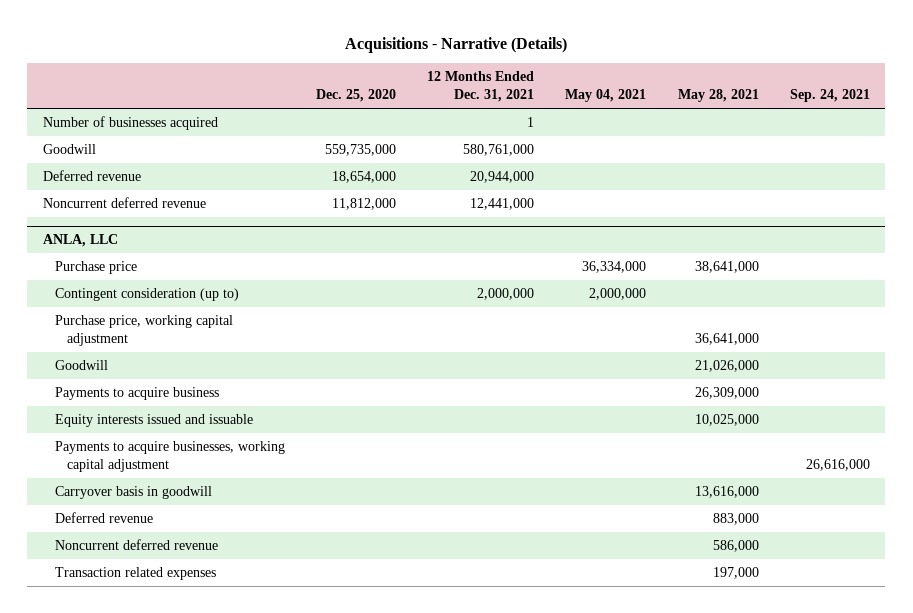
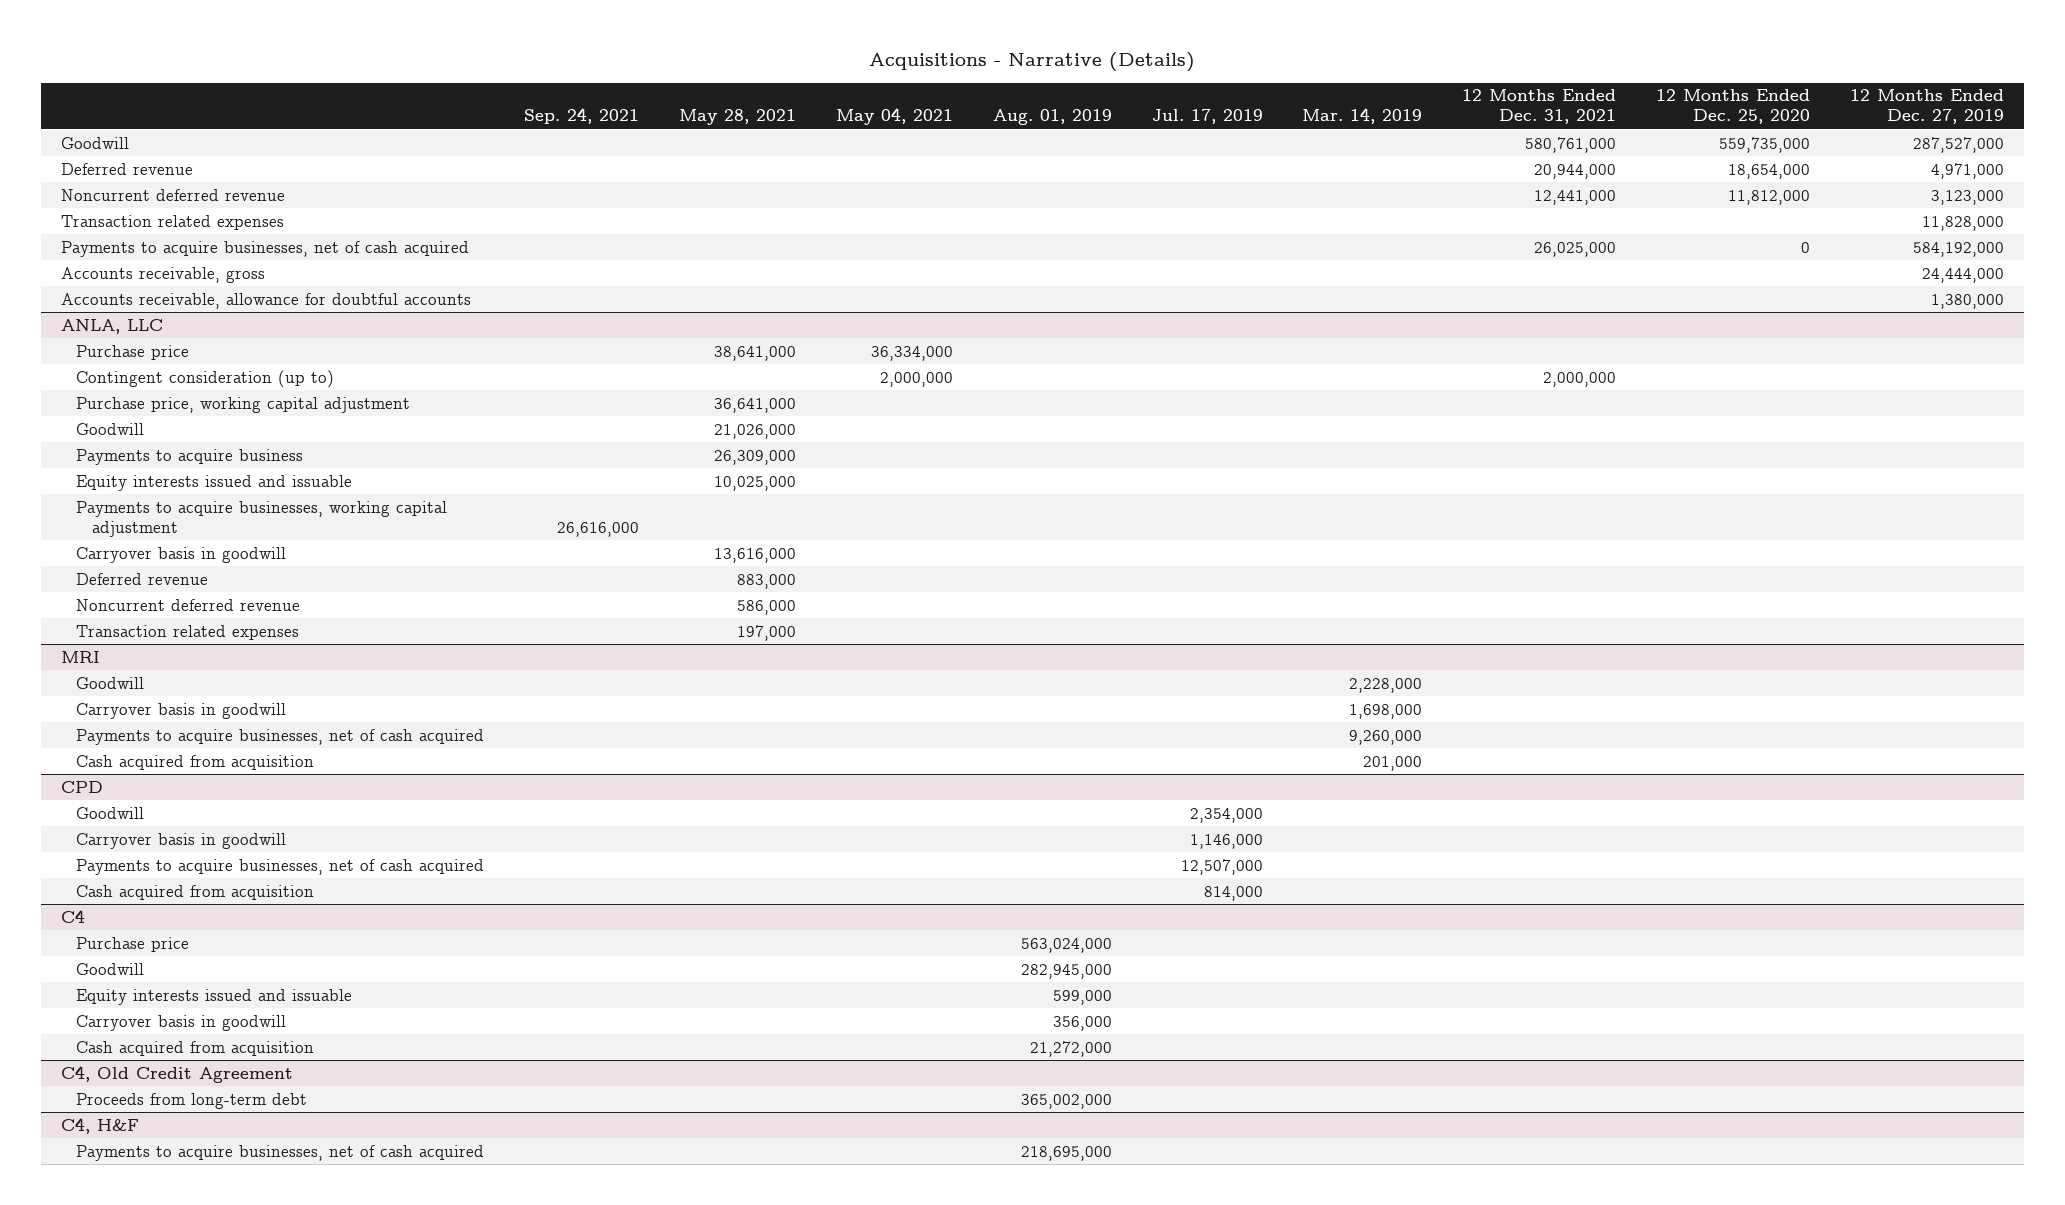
[315,89,396,103] Dec. 25, 2020 -> none
none -> [992,109,1112,126] Aug. 01, 2019
none -> [1151,109,1263,125] Jul. 17, 2019
none -> [1302,108,1423,125] Mar. 14, 2019
none -> [1656,89,1811,125] 12 Months Ended Dec. 25, 2020
none -> [1850,89,2005,125] 12 Months Ended Dec. 27, 2019
[42,116,218,131] Number of businesses acquired -> none
none -> [60,214,284,230] Transaction related expenses
none -> [60,240,469,257] Payments to acquire businesses, net of cash acquired
none -> [60,266,265,283] Accounts receivable, gross
none -> [60,292,471,309] Accounts receivable, allowance for doubtful accounts
none -> [60,650,100,663] MRI
none -> [76,676,145,689] Goodwill
none -> [76,702,287,719] Carryover basis in goodwill
none -> [76,728,485,745] Payments to acquire businesses, net of cash acquired
none -> [76,754,315,770] Cash acquired from acquisition
none -> [60,780,103,793] CPD
none -> [76,806,145,819] Goodwill
none -> [76,832,287,849] Carryover basis in goodwill
none -> [76,858,485,875] Payments to acquire businesses, net of cash acquired
none -> [76,884,315,900] Cash acquired from acquisition
none -> [60,909,85,923] C4
none -> [76,936,190,952] Purchase price
none -> [76,962,145,975] Goodwill
none -> [76,988,353,1005] Equity interests issued and issuable
none -> [76,1014,287,1031] Carryover basis in goodwill
none -> [76,1040,315,1056] Cash acquired from acquisition
none -> [60,1065,293,1083] C4, Old Credit Agreement
none -> [76,1092,308,1109] Proceeds from long-term debt
none -> [60,1117,139,1134] C4, H&F
none -> [76,1144,485,1161] Payments to acquire businesses, net of cash acquired

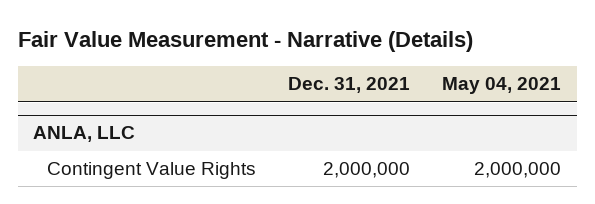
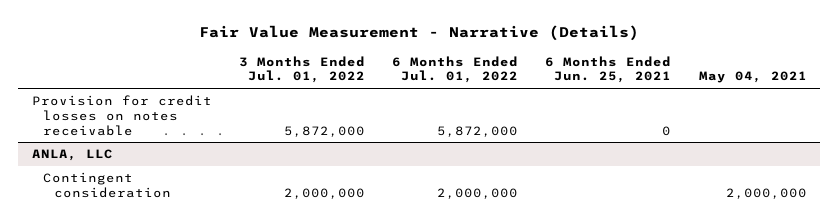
[288,77,411,94] Dec. 31, 2021 -> none
none -> [239,55,366,84] 3 Months Ended Jul. 01, 2022
none -> [392,55,519,84] 6 Months Ended Jul. 01, 2022
none -> [545,55,672,84] 6 Months Ended Jun. 25, 2021
none -> [31,95,212,136] Provision for credit losses on notes receivable
[47,162,257,180] Contingent Value Rights -> [43,172,172,198] Contingent consideration

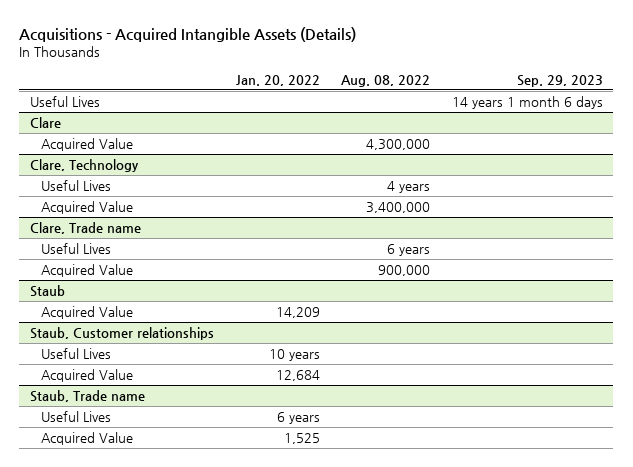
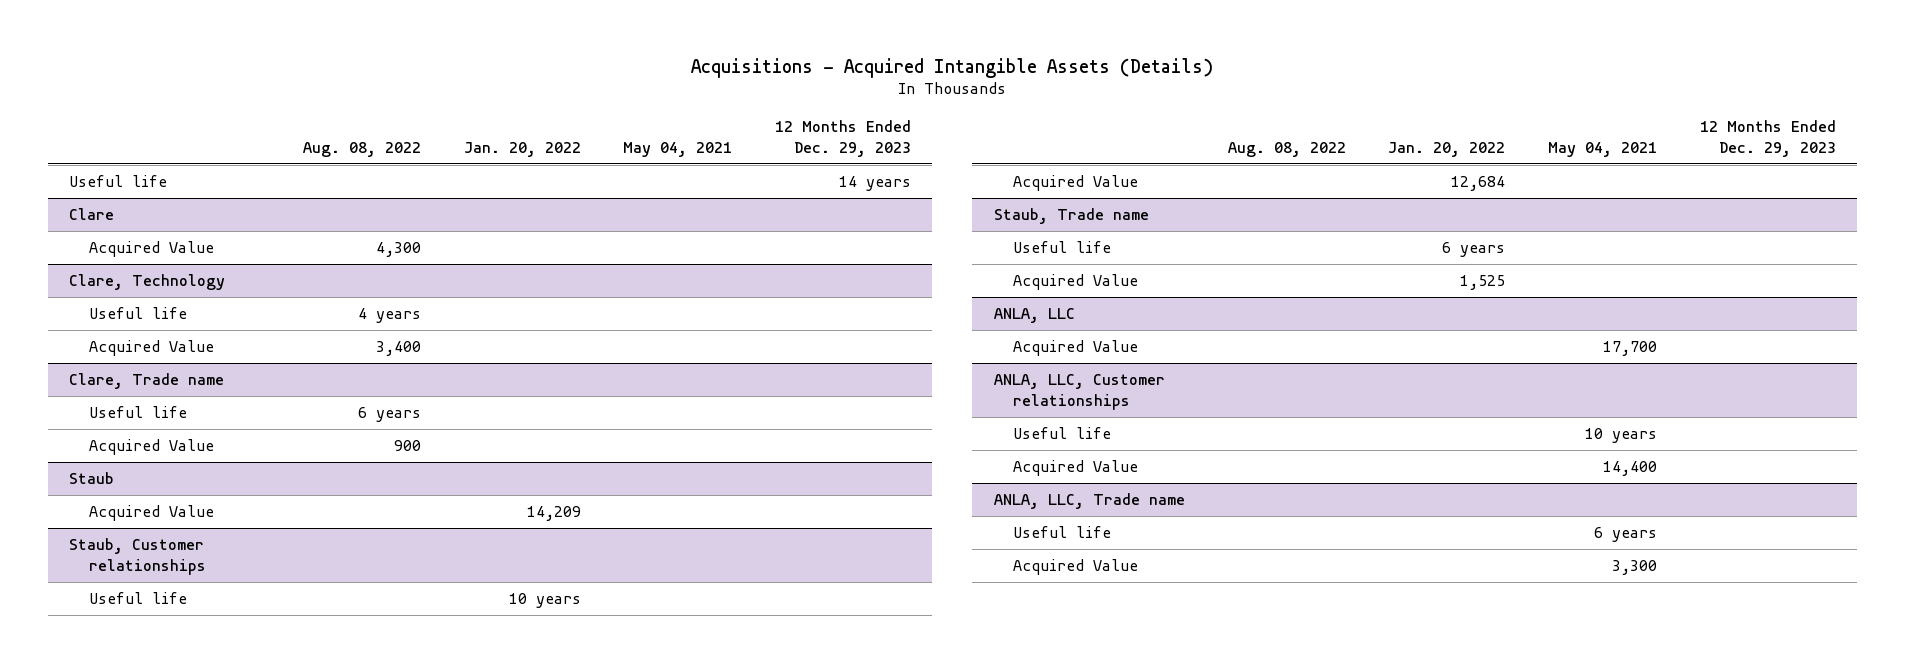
[516,74,603,87] Sep. 29, 2023 -> none
none -> [623,142,733,158] May 04, 2021
none -> [775,120,912,158] 12 Months Ended Dec. 29, 2023
[29,96,100,108] Useful Lives -> [69,174,168,187] Useful life
[366,139,431,151] 4,300,000 -> [375,241,421,257] 4,300
[41,180,112,192] Useful Lives -> [88,306,187,319] Useful life
[366,202,431,214] 3,400,000 -> [375,340,421,356] 3,400
[41,243,112,255] Useful Lives -> [88,405,187,418] Useful life
[378,265,431,277] 900,000 -> [393,439,421,451] 900
[41,348,112,360] Useful Lives -> [88,591,187,604] Useful life
[41,411,112,423] Useful Lives -> [1013,240,1112,253] Useful life
none -> [993,307,1075,323] ANLA, LLC
none -> [1013,339,1139,356] Acquired Value
none -> [993,373,1165,410] ANLA, LLC, Customer relationships
none -> [1013,426,1112,439] Useful life
none -> [1013,459,1139,476] Acquired Value
none -> [993,492,1185,509] ANLA, LLC, Trade name
none -> [1013,525,1112,538] Useful life
none -> [1013,558,1139,575] Acquired Value

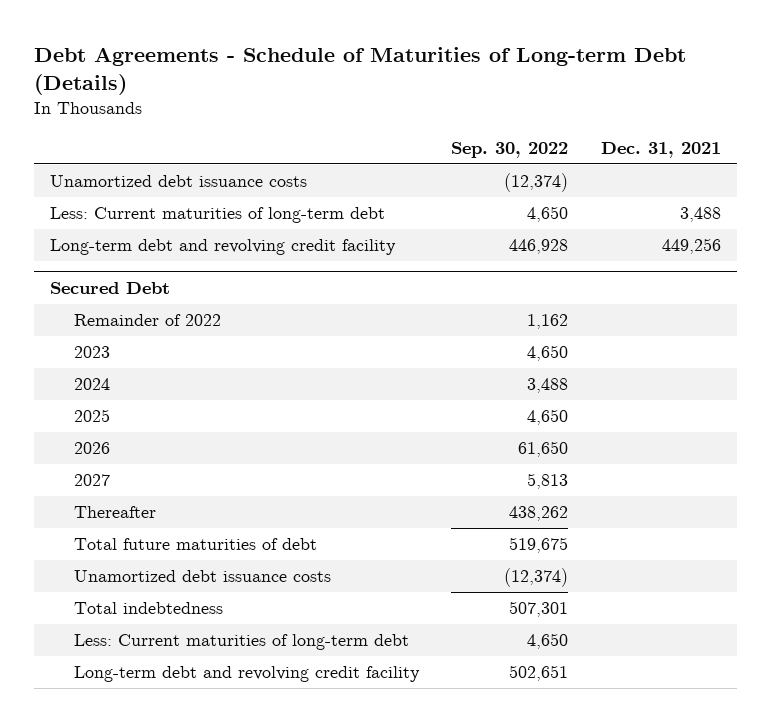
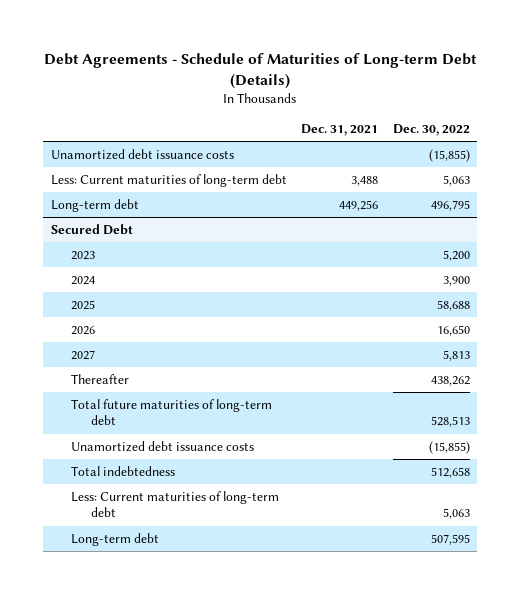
[451,141,569,158] Sep. 30, 2022 -> none
none -> [392,123,470,136] Dec. 30, 2022
[50,239,397,256] Long-term debt and revolving credit facility -> [50,198,139,212] Long-term debt
[73,314,221,327] Remainder of 2022 -> none
[73,538,317,551] Total future maturities of debt -> [70,398,272,426] Total future maturities of long-term debt
[73,666,420,683] Long-term debt and revolving credit facility -> [70,532,159,546] Long-term debt

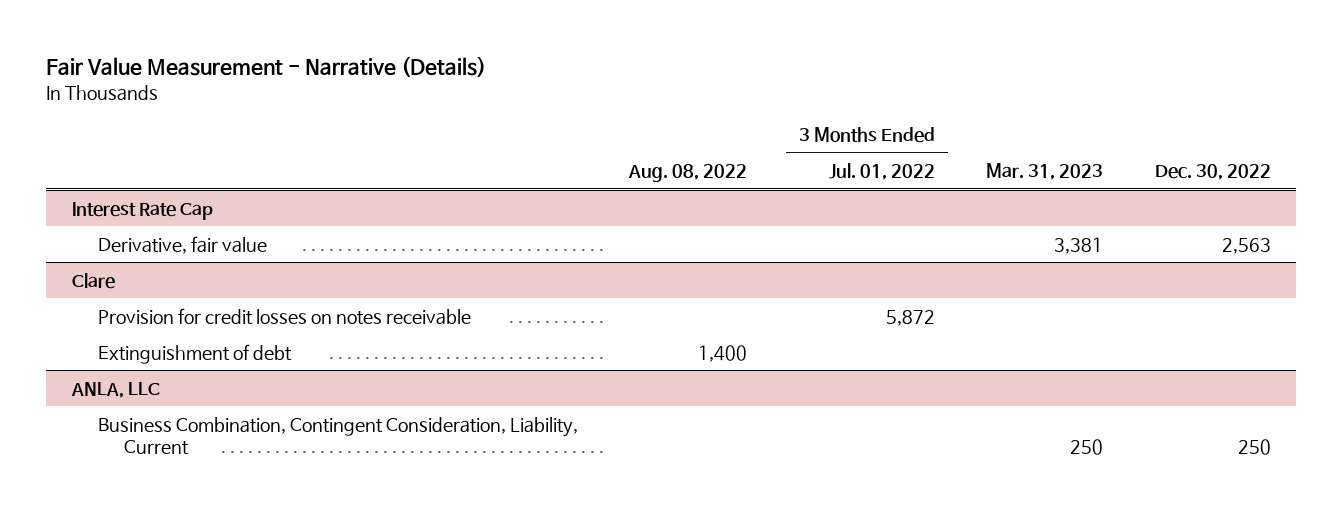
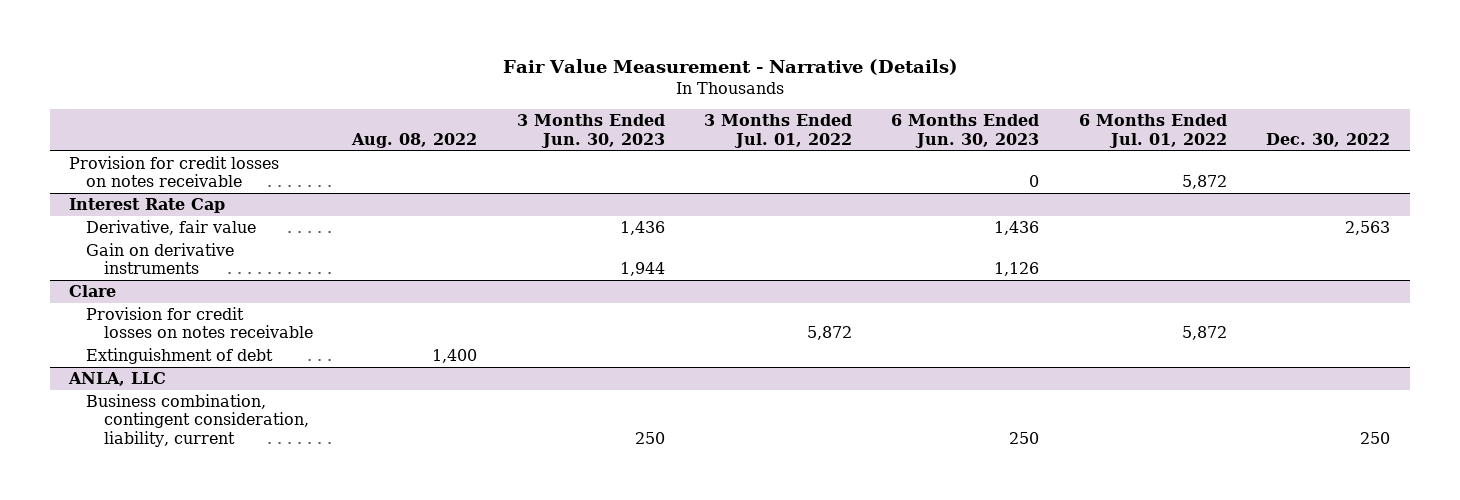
[986,163,1104,181] Mar. 31, 2023 -> none
none -> [516,114,665,148] 3 Months Ended Jun. 30, 2023
none -> [891,114,1040,148] 6 Months Ended Jun. 30, 2023
none -> [1078,114,1227,148] 6 Months Ended Jul. 01, 2022
none -> [69,156,280,188] Provision for credit losses on notes receivable
none -> [86,243,235,275] Gain on derivative instruments
[97,416,578,455] Business Combination, Contingent Consideration, Liability, Current -> [86,394,309,447] Business combination, contingent consideration, liability, current

